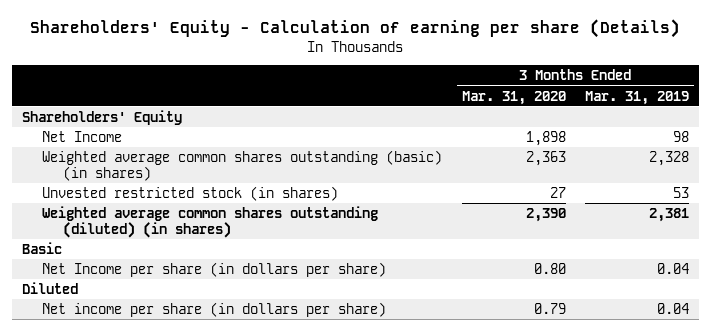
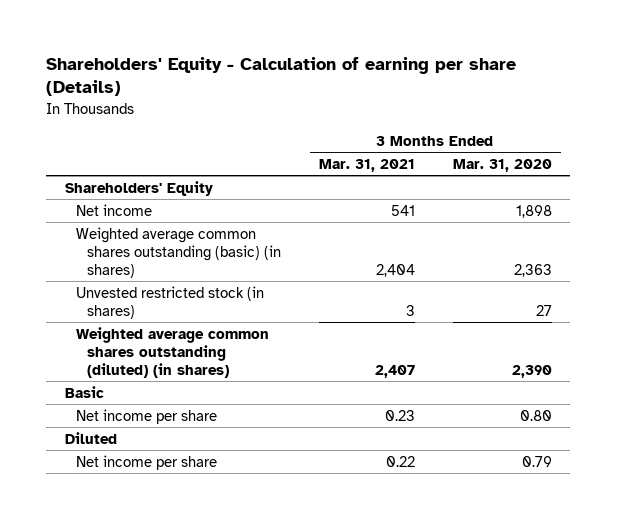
[584,90,689,105] Mar. 31, 2019 -> none
none -> [318,158,415,172] Mar. 31, 2021
[42,130,123,142] Net Income -> [76,203,153,216] Net income
[42,261,387,277] Net Income per share (in dollars per share) -> [76,408,218,424] Net income per share
[42,301,387,317] Net income per share (in dollars per share) -> [76,454,218,470] Net income per share

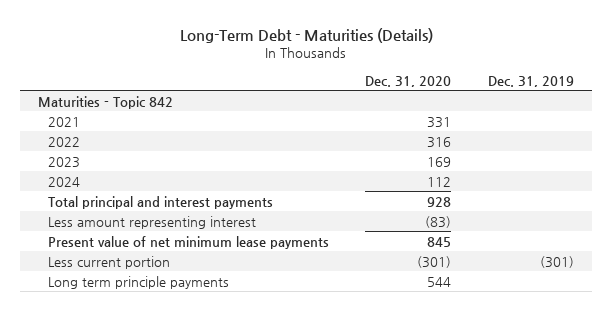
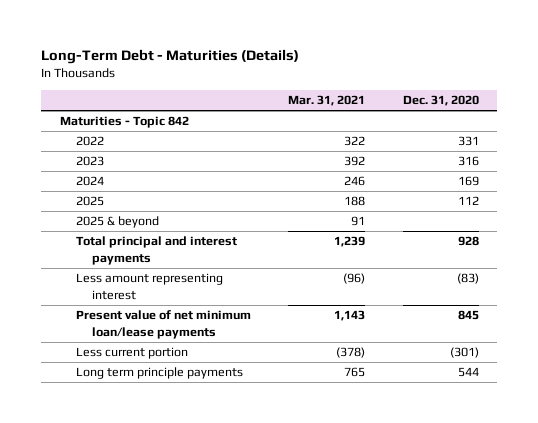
[487,75,574,87] Dec. 31, 2019 -> none
none -> [288,95,366,107] Mar. 31, 2021
[47,116,80,127] 2021 -> none
[427,136,452,148] 316 -> [457,136,479,147] 331
[427,156,452,167] 169 -> [457,156,479,167] 316
[427,176,452,187] 112 -> [457,176,479,187] 169
none -> [75,196,104,207] 2025
none -> [75,216,159,229] 2025 & beyond
[47,235,329,249] Present value of net minimum lease payments -> [75,310,251,339] Present value of net minimum loan/lease payments

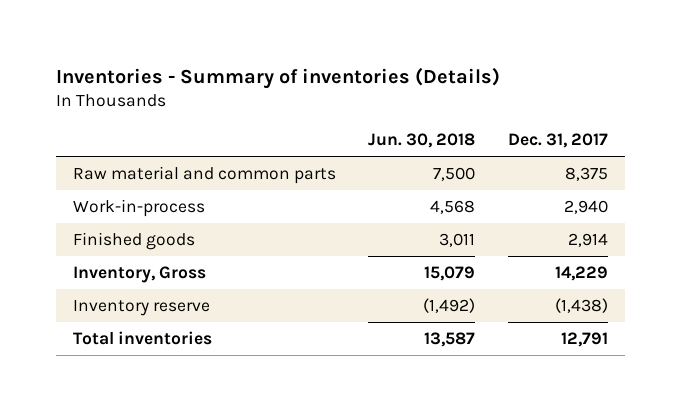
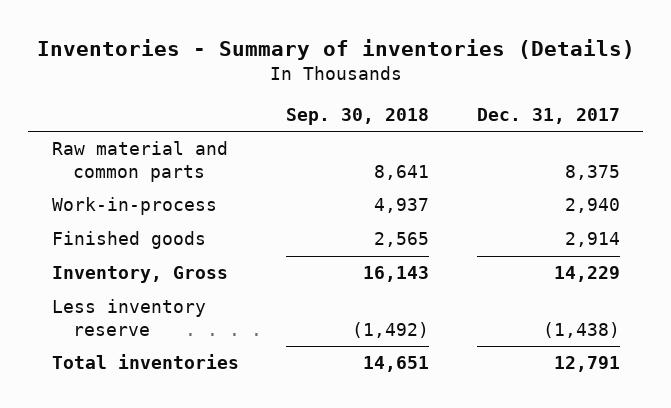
[368,133,476,149] Jun. 30, 2018 -> none
none -> [286,108,430,126] Sep. 30, 2018
[72,299,210,316] Inventory reserve -> [51,299,206,336] Less inventory reserve

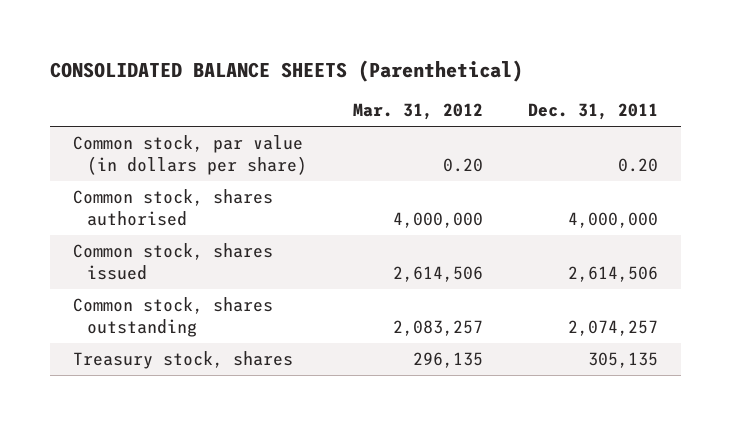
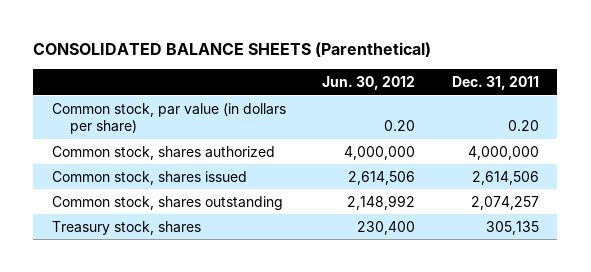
[352,103,483,121] Mar. 31, 2012 -> none
none -> [322,75,416,90] Jun. 30, 2012
[73,189,274,226] Common stock, shares authorised -> [51,145,275,160] Common stock, shares authorized

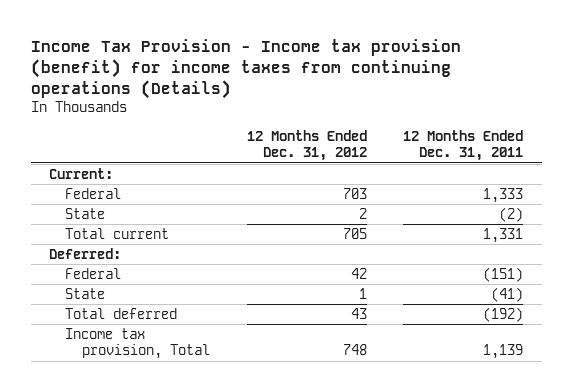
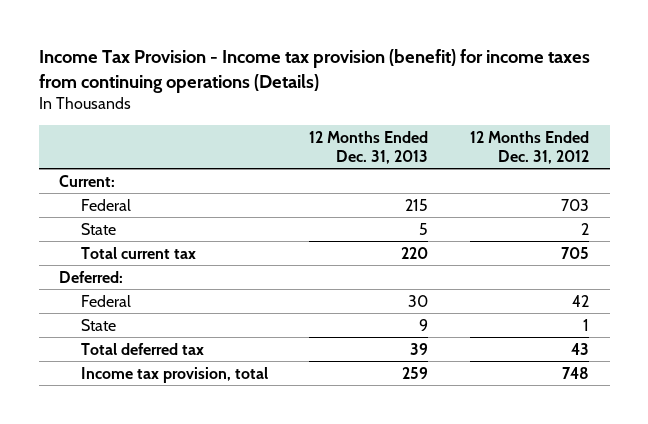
[403,129,524,162] 12 Months Ended Dec. 31, 2011 -> none
none -> [309,131,429,164] 12 Months Ended Dec. 31, 2013
[65,227,170,239] Total current -> [80,246,196,259] Total current tax
[65,307,178,319] Total deferred -> [80,342,204,355] Total deferred tax
[65,327,210,360] Income tax provision, Total -> [80,366,268,383] Income tax provision, total

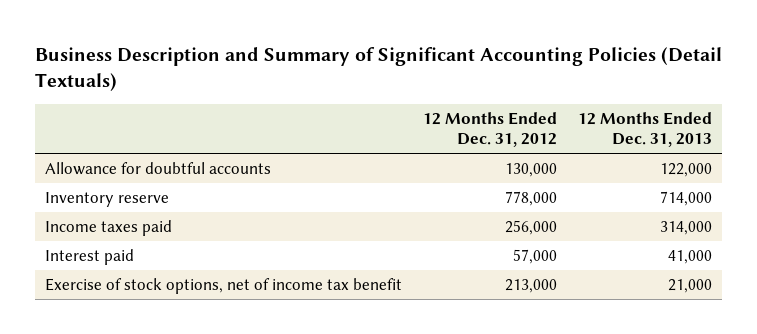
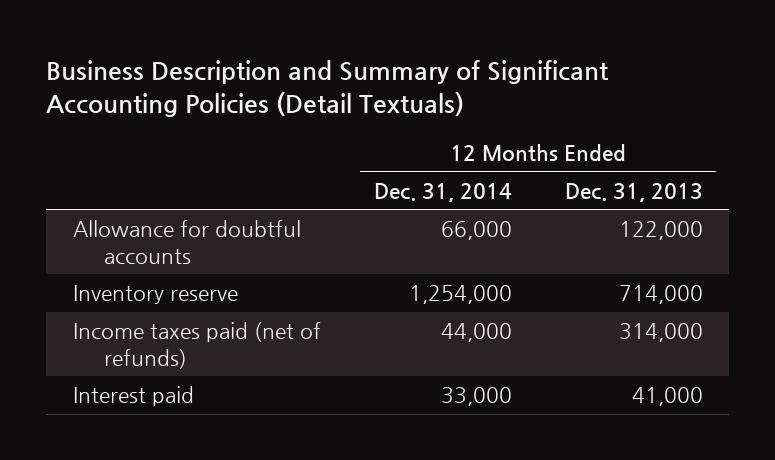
[423,112,558,148] 12 Months Ended Dec. 31, 2012 -> none
none -> [373,182,512,202] Dec. 31, 2014
[45,219,173,236] Income taxes paid -> [72,322,321,369] Income taxes paid (net of refunds)
[45,277,403,294] Exercise of stock options, net of income tax benefit -> none

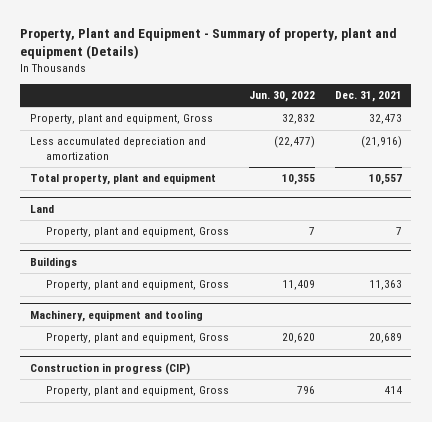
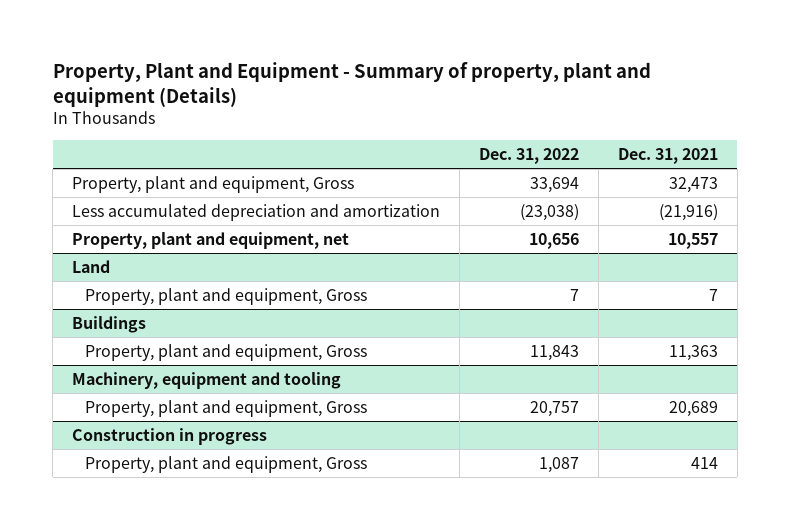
[249,91,316,103] Jun. 30, 2022 -> none
none -> [479,148,580,165] Dec. 31, 2022
[29,173,216,186] Total property, plant and equipment -> [72,231,350,249] Property, plant and equipment, net
[29,362,190,375] Construction in progress (CIP) -> [72,427,268,445] Construction in progress

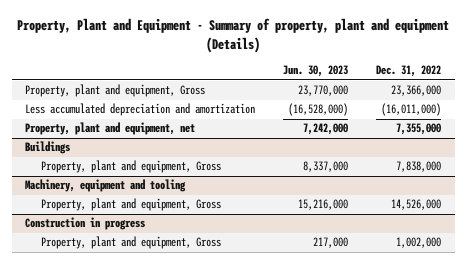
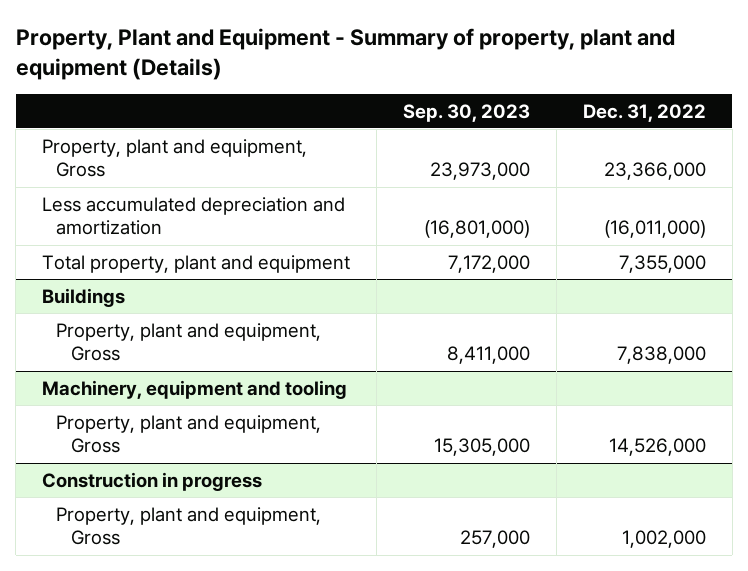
[283,65,349,78] Jun. 30, 2023 -> none
none -> [402,103,530,122] Sep. 30, 2023
[25,122,196,136] Property, plant and equipment, net -> [41,254,350,273] Total property, plant and equipment

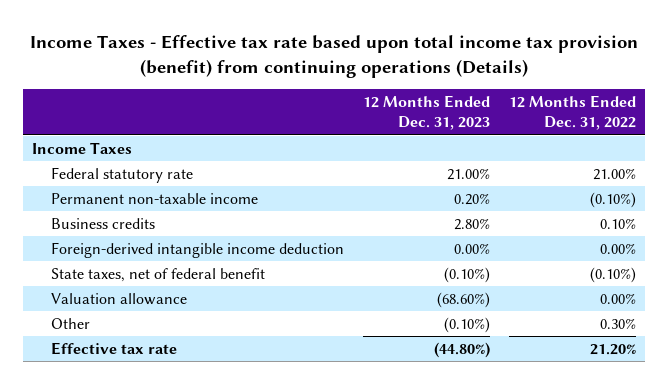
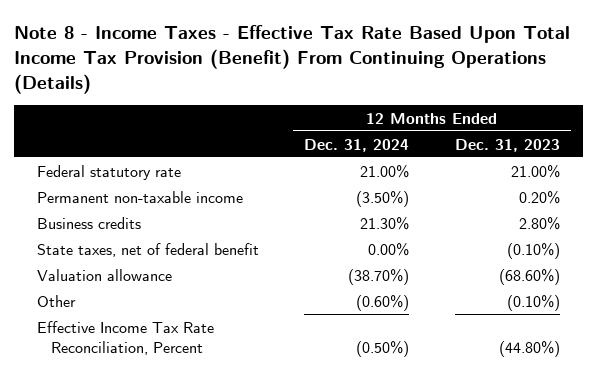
[30,34,639,78] Income Taxes - Effective tax rate based upon total income tax provision (benefit) from continuing operations (Details) -> [13,24,570,94] Note 8 - Income Taxes - Effective Tax Rate Based Upon Total Income Tax Provision (Benefit) From Continuing Operations (Details)
[508,95,636,131] 12 Months Ended Dec. 31, 2022 -> none
none -> [304,138,410,152] Dec. 31, 2024
[32,141,133,154] Income Taxes -> none
[50,241,344,258] Foreign-derived intangible income deduction -> none
[50,341,177,355] Effective tax rate -> [36,320,214,356] Effective Income Tax Rate Reconciliation, Percent

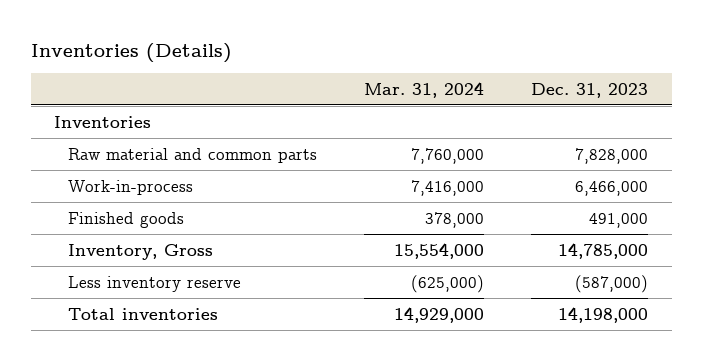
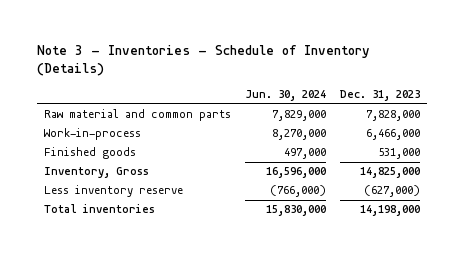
[30,42,232,63] Inventories (Details) -> [37,45,371,77] Note 3 - Inventories - Schedule of Inventory (Details)
[363,81,484,98] Mar. 31, 2024 -> none
none -> [244,90,326,102] Jun. 30, 2024
[54,115,152,128] Inventories -> none
[589,212,649,228] 491,000 -> [377,148,420,160] 531,000
[558,242,649,259] 14,785,000 -> [359,167,420,179] 14,825,000
[575,274,649,293] (587,000) -> [363,185,420,198] (627,000)

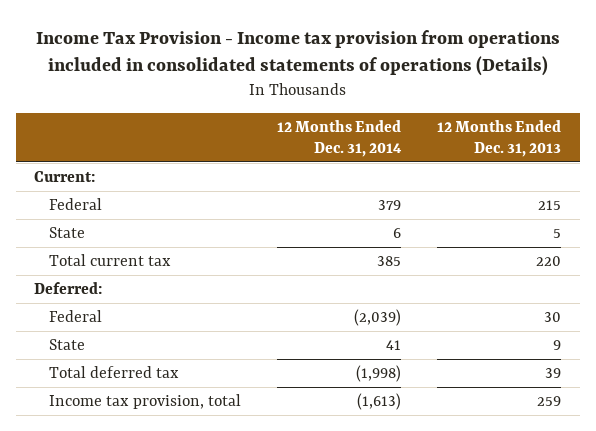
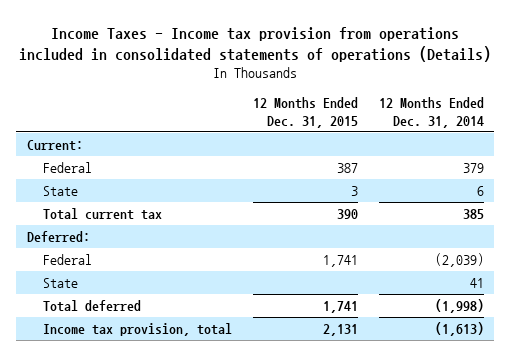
[35,29,560,77] Income Tax Provision - Income tax provision from operations included in consolidated statements of operations (Details) -> [19,26,492,62] Income Taxes - Income tax provision from operations included in consolidated statements of operations (Details)
[437,119,562,157] 12 Months Ended Dec. 31, 2013 -> none
none -> [252,96,358,128] 12 Months Ended Dec. 31, 2015
[48,365,179,378] Total deferred tax -> [42,299,141,312] Total deferred

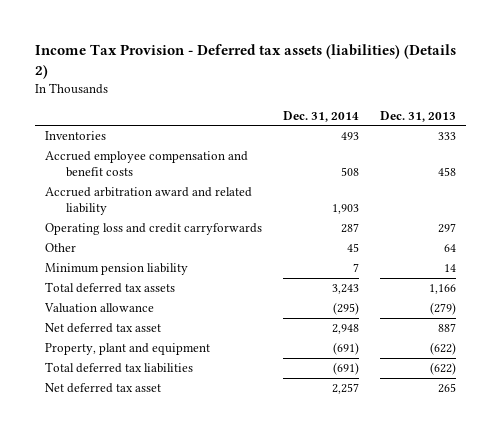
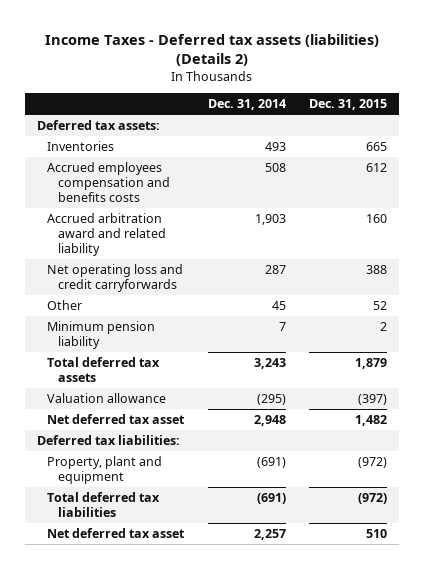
[34,43,456,79] Income Tax Provision - Deferred tax assets (liabilities) (Details 2) -> [44,33,379,66] Income Taxes - Deferred tax assets (liabilities) (Details 2)
[379,110,456,122] Dec. 31, 2013 -> none
none -> [308,99,387,111] Dec. 31, 2015
none -> [36,119,160,130] Deferred tax assets:
[45,151,249,178] Accrued employee compensation and benefit costs -> [47,161,171,203] Accrued employees compensation and benefits costs
[45,223,263,236] Operating loss and credit carryforwards -> [47,263,184,292] Net operating loss and credit carryforwards
none -> [36,434,180,445] Deferred tax liabilities:

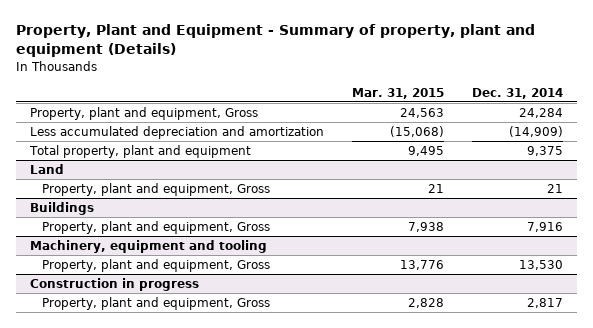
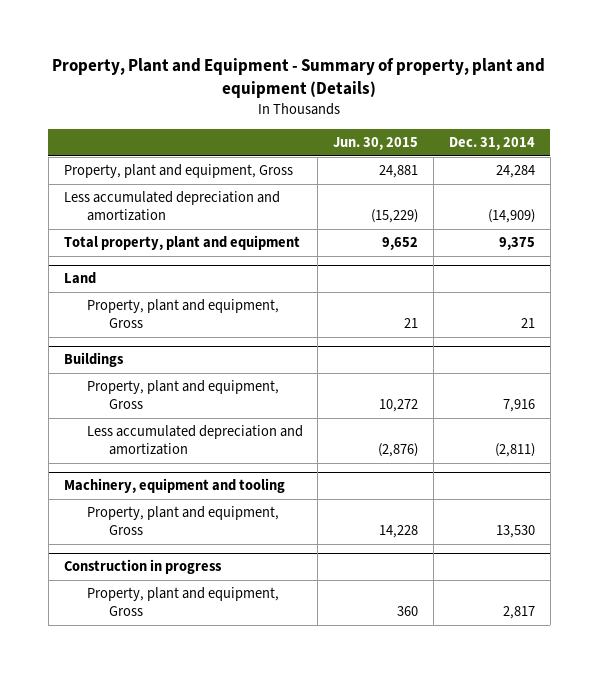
[352,87,445,99] Mar. 31, 2015 -> none
none -> [333,136,419,150] Jun. 30, 2015
none -> [86,425,303,456] Less accumulated depreciation and amortization

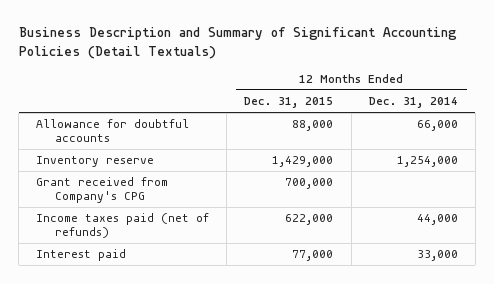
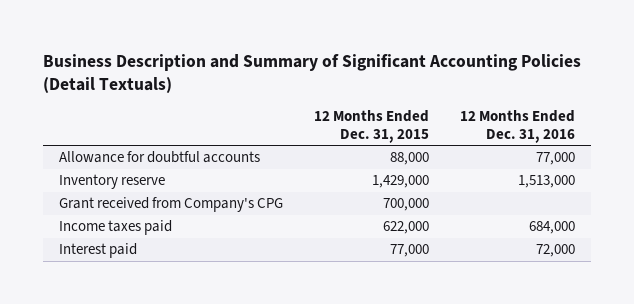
[368,97,458,109] Dec. 31, 2014 -> none
none -> [460,110,576,143] 12 Months Ended Dec. 31, 2016
[36,213,210,239] Income taxes paid (net of refunds) -> [58,220,172,236] Income taxes paid

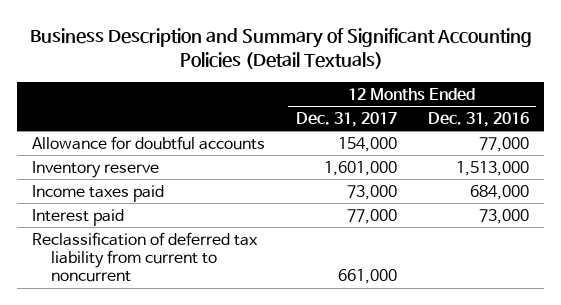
[314,110,430,143] 12 Months Ended Dec. 31, 2015 -> none
none -> [296,111,398,127] Dec. 31, 2017
[58,197,283,213] Grant received from Company's CPG -> none
[536,244,576,258] 72,000 -> [478,208,529,224] 73,000
none -> [32,231,259,283] Reclassification of deferred tax liability from current to noncurrent

